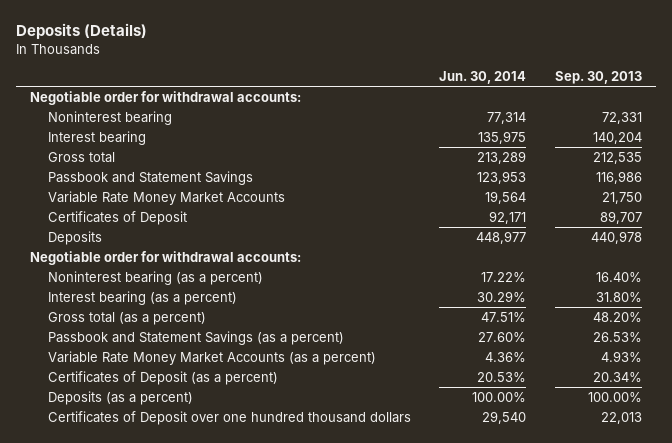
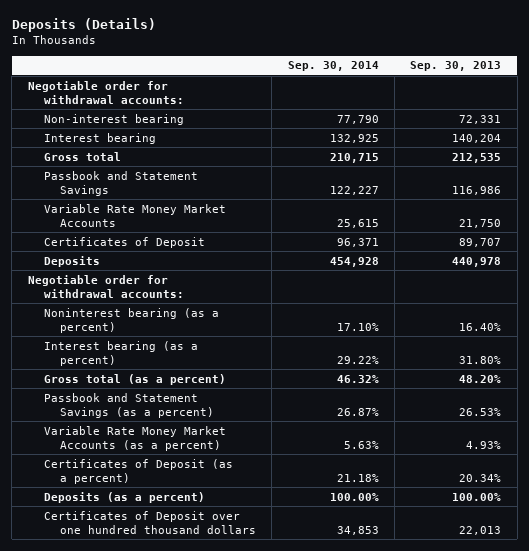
[439,71,527,85] Jun. 30, 2014 -> none
none -> [287,61,379,72] Sep. 30, 2014
[47,110,172,125] Noninterest bearing -> [43,113,184,125] Non-interest bearing

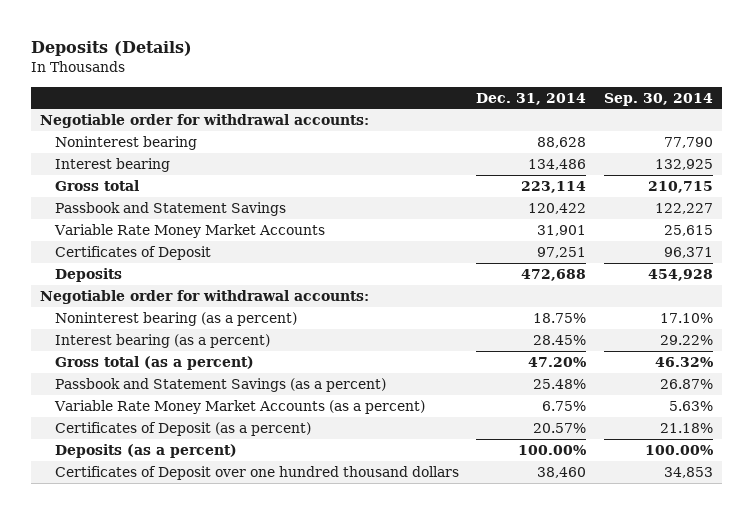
[410,61,502,72] Sep. 30, 2013 -> none
none -> [476,92,587,105] Dec. 31, 2014
[43,113,184,125] Non-interest bearing -> [54,136,197,151] Noninterest bearing

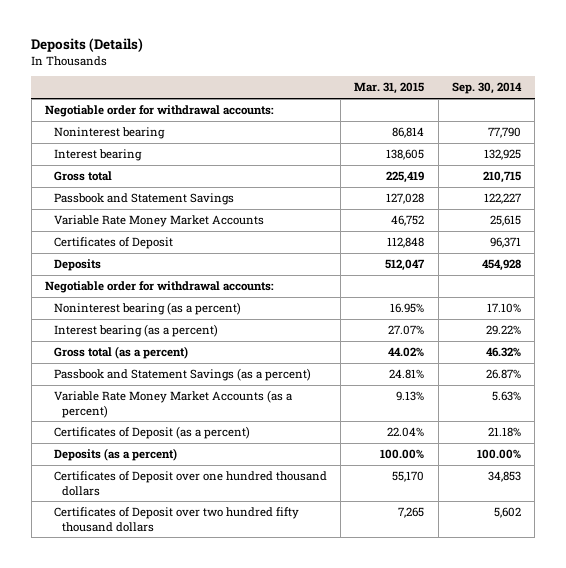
[476,92,587,105] Dec. 31, 2014 -> none
none -> [354,82,425,95] Mar. 31, 2015
none -> [53,506,299,532] Certificates of Deposit over two hundred fifty thousand dollars

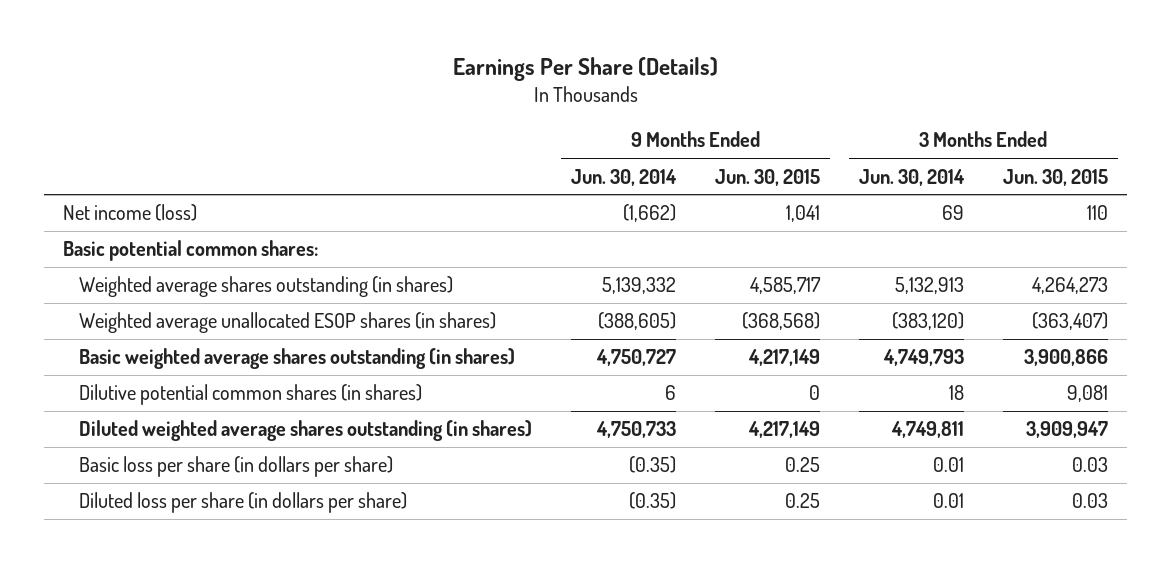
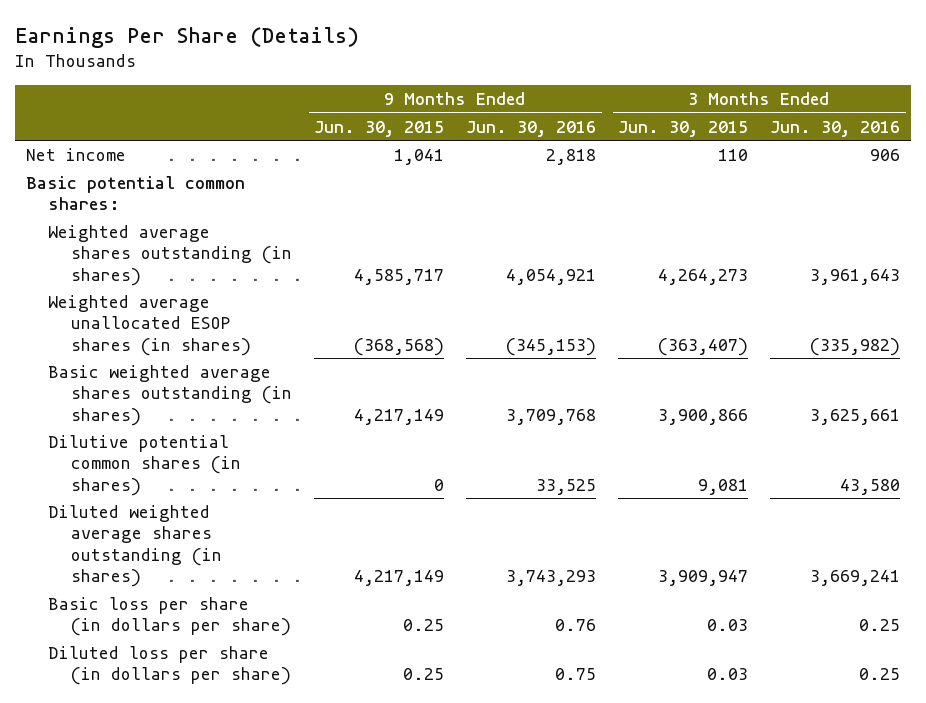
[571,168,678,186] Jun. 30, 2014 -> none
[858,168,965,186] Jun. 30, 2014 -> none
none -> [466,120,597,137] Jun. 30, 2016
none -> [770,120,901,137] Jun. 30, 2016
[63,204,198,222] Net income (loss) -> [25,147,126,161] Net income

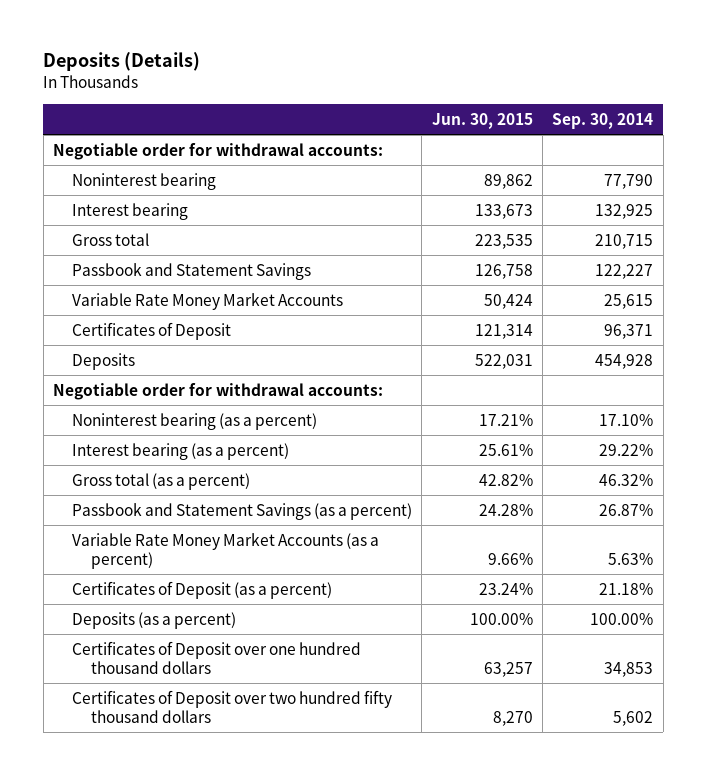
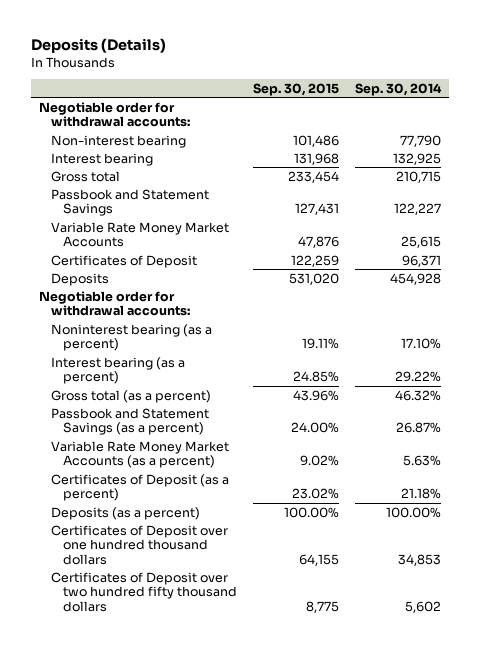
[431,112,533,129] Jun. 30, 2015 -> none
none -> [252,83,339,97] Sep. 30, 2015
[72,172,217,190] Noninterest bearing -> [50,134,186,148] Non-interest bearing

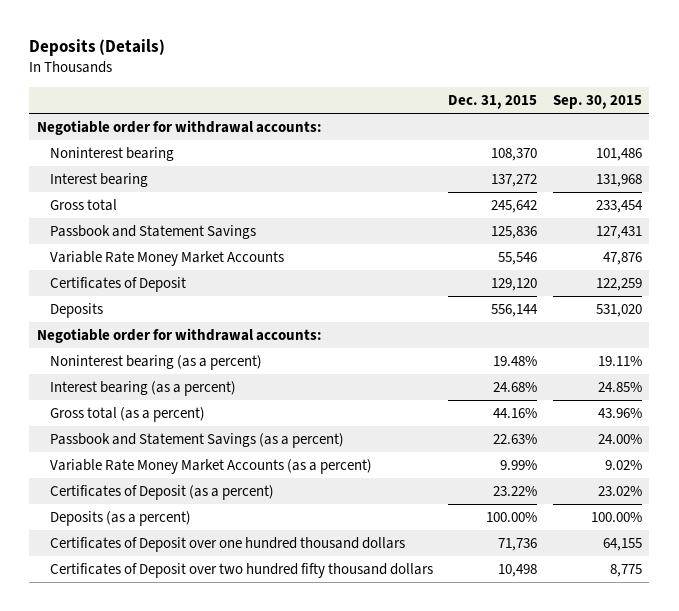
[354,83,442,97] Sep. 30, 2014 -> none
none -> [448,95,538,110] Dec. 31, 2015
[50,134,186,148] Non-interest bearing -> [49,146,174,161] Noninterest bearing

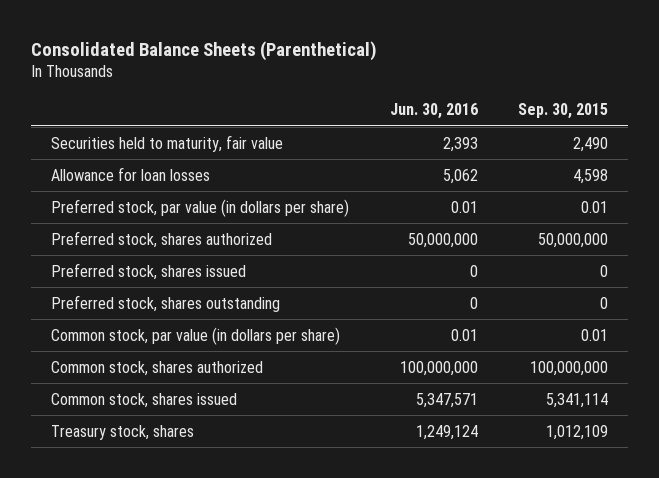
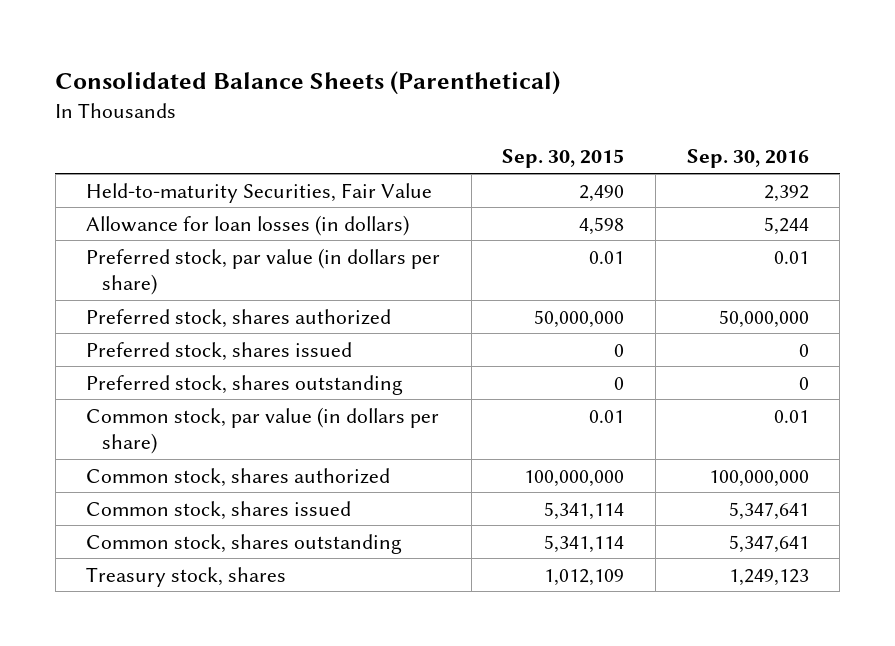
[389,103,478,120] Jun. 30, 2016 -> none
none -> [686,149,809,169] Sep. 30, 2016
[51,134,284,152] Securities held to maturity, fair value -> [86,182,433,203] Held-to-maturity Securities, Fair Value
[51,166,211,181] Allowance for loan losses -> [86,214,410,236] Allowance for loan losses (in dollars)
none -> [86,533,403,554] Common stock, shares outstanding

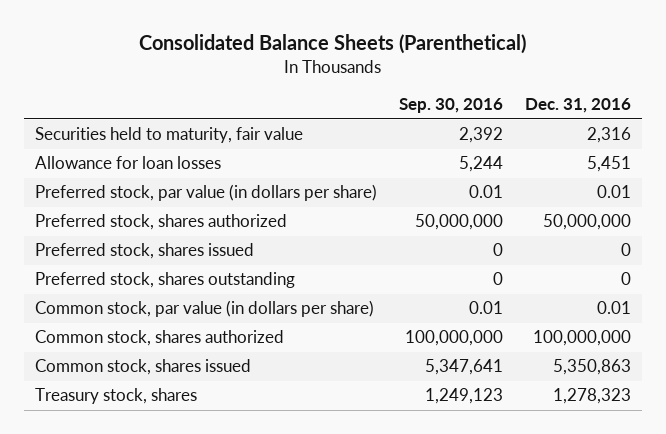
[502,149,625,169] Sep. 30, 2015 -> none
none -> [524,98,631,114] Dec. 31, 2016
[86,182,433,203] Held-to-maturity Securities, Fair Value -> [35,127,304,144] Securities held to maturity, fair value
[86,214,410,236] Allowance for loan losses (in dollars) -> [35,156,222,170] Allowance for loan losses
[86,533,403,554] Common stock, shares outstanding -> none

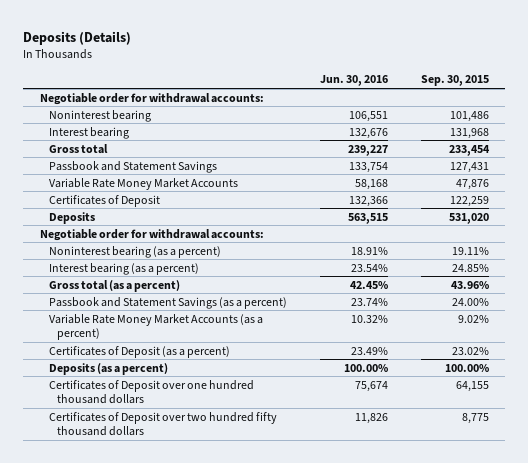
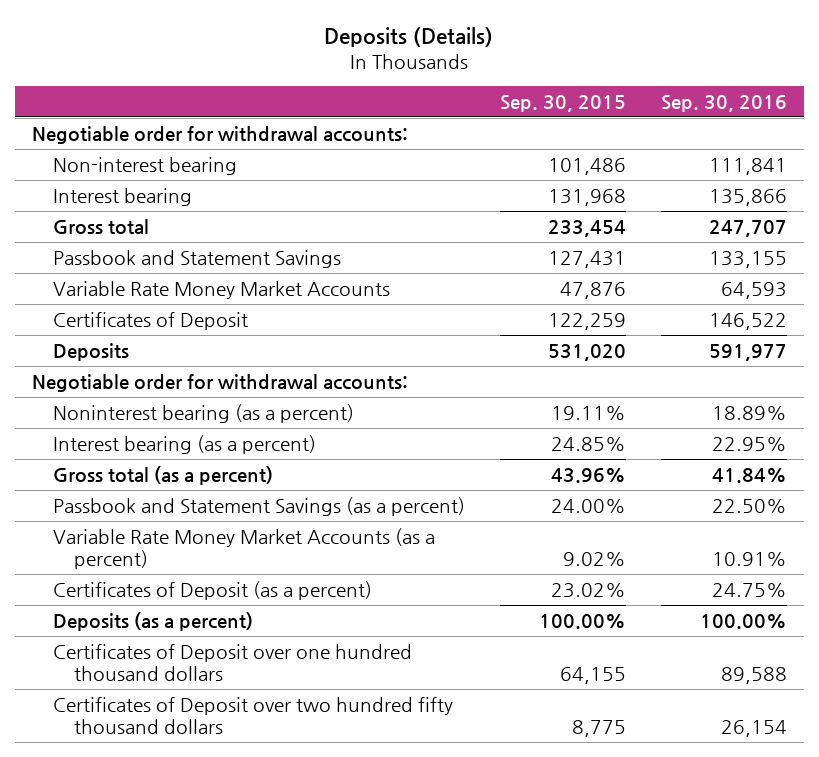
[319,75,388,87] Jun. 30, 2016 -> none
none -> [660,95,787,113] Sep. 30, 2016
[48,109,151,122] Noninterest bearing -> [53,156,238,175] Non-interest bearing

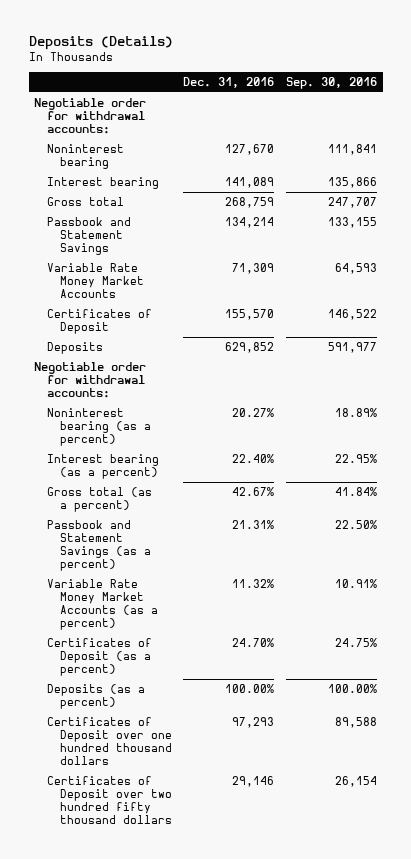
[500,95,627,113] Sep. 30, 2015 -> none
none -> [183,76,275,88] Dec. 31, 2016
[53,156,238,175] Non-interest bearing -> [47,144,125,170] Noninterest bearing

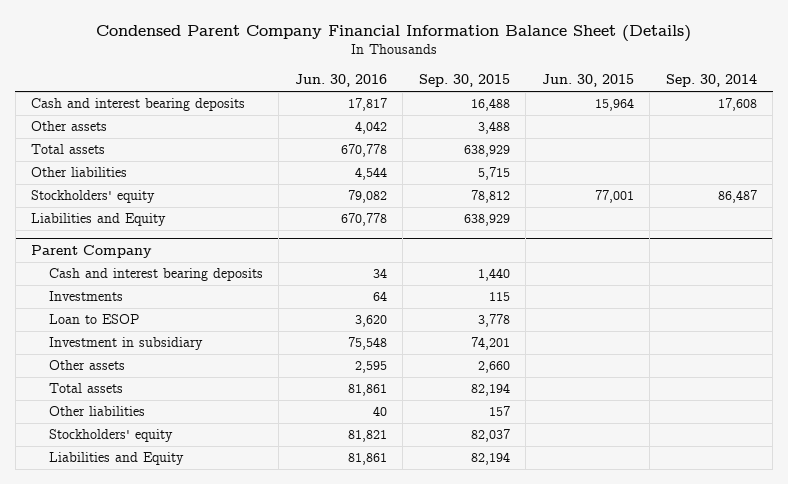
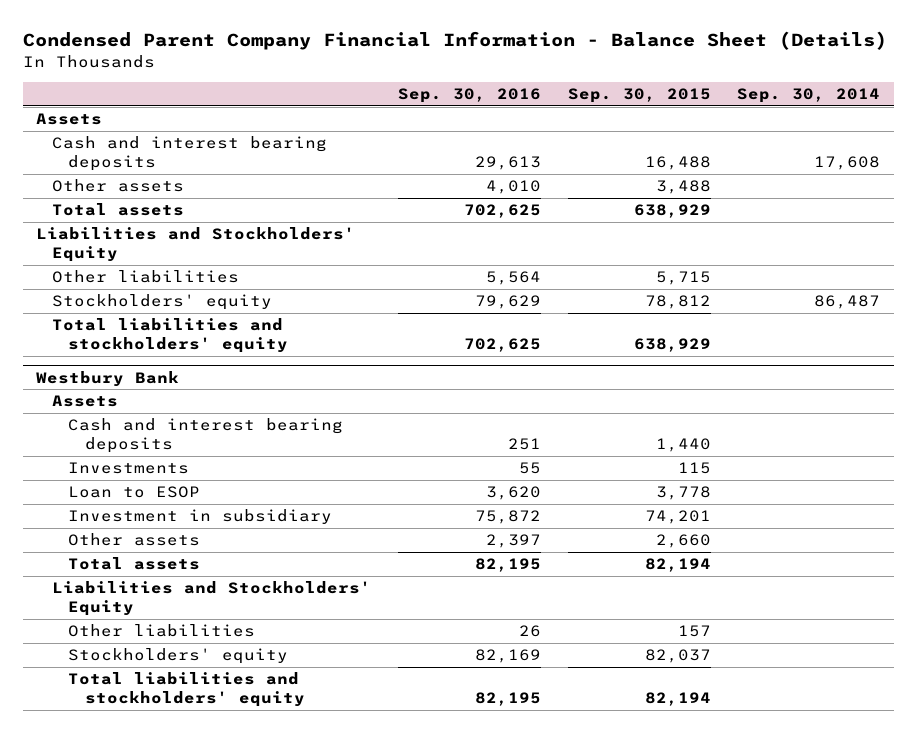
[96,25,692,43] Condensed Parent Company Financial Information Balance Sheet (Details) -> [22,31,887,51] Condensed Parent Company Financial Information - Balance Sheet (Details)
[294,74,387,88] Jun. 30, 2016 -> none
[541,74,634,88] Jun. 30, 2015 -> none
none -> [397,88,541,104] Sep. 30, 2016
none -> [36,113,103,126] Assets
none -> [36,227,356,262] Liabilities and Stockholders' Equity
[31,213,167,227] Liabilities and Equity -> [52,318,289,353] Total liabilities and stockholders' equity
[31,244,153,258] Parent Company -> [36,370,180,387] Westbury Bank
none -> [52,395,119,408] Assets
none -> [52,581,372,616] Liabilities and Stockholders' Equity
[48,452,184,466] Liabilities and Equity -> [68,672,305,707] Total liabilities and stockholders' equity

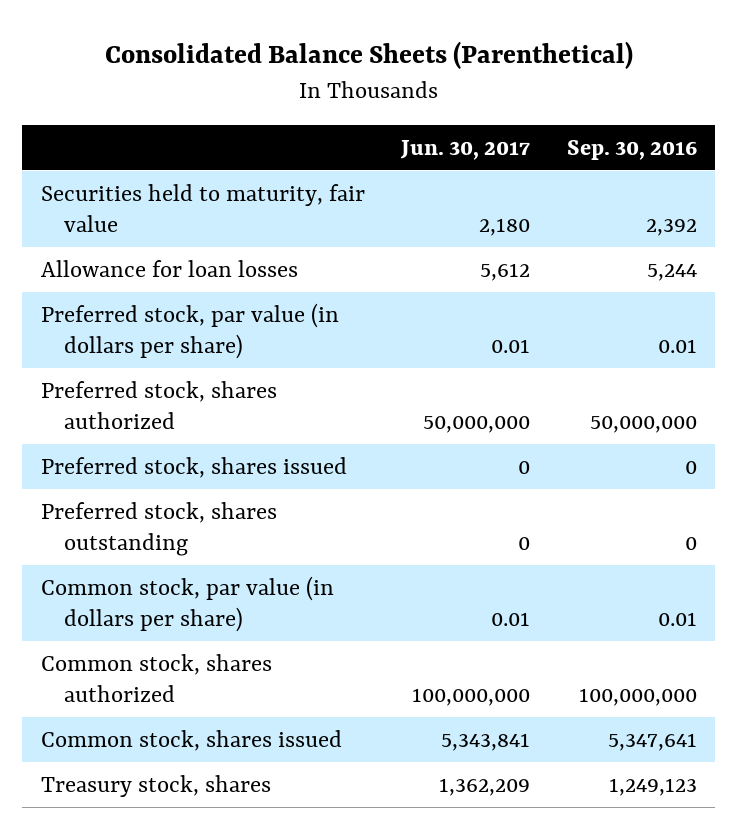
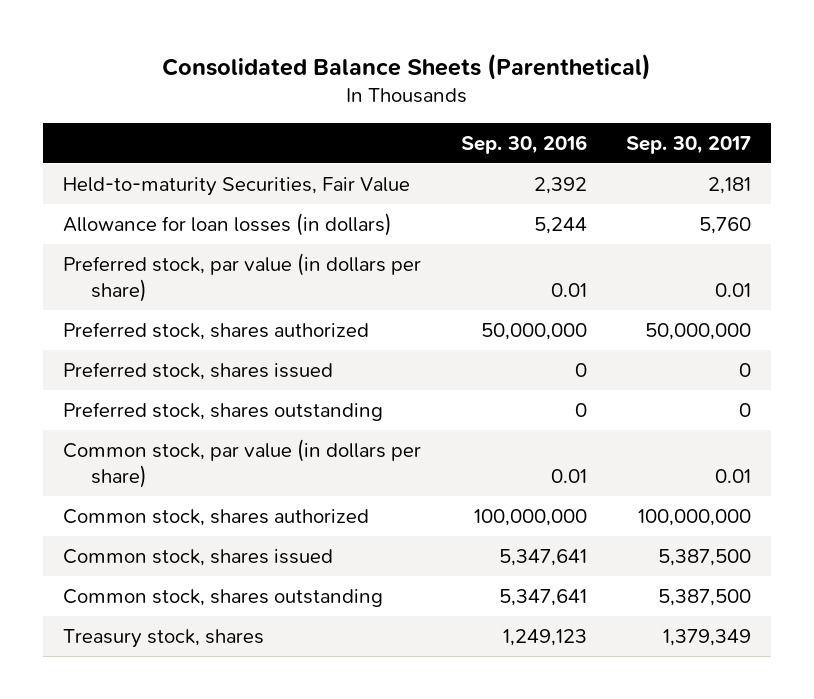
[400,139,531,160] Jun. 30, 2017 -> none
none -> [626,135,752,154] Sep. 30, 2017
[40,184,365,232] Securities held to maturity, fair value -> [62,176,410,196] Held-to-maturity Securities, Fair Value
[40,260,298,278] Allowance for loan losses -> [62,212,392,236] Allowance for loan losses (in dollars)
none -> [62,588,383,607] Common stock, shares outstanding

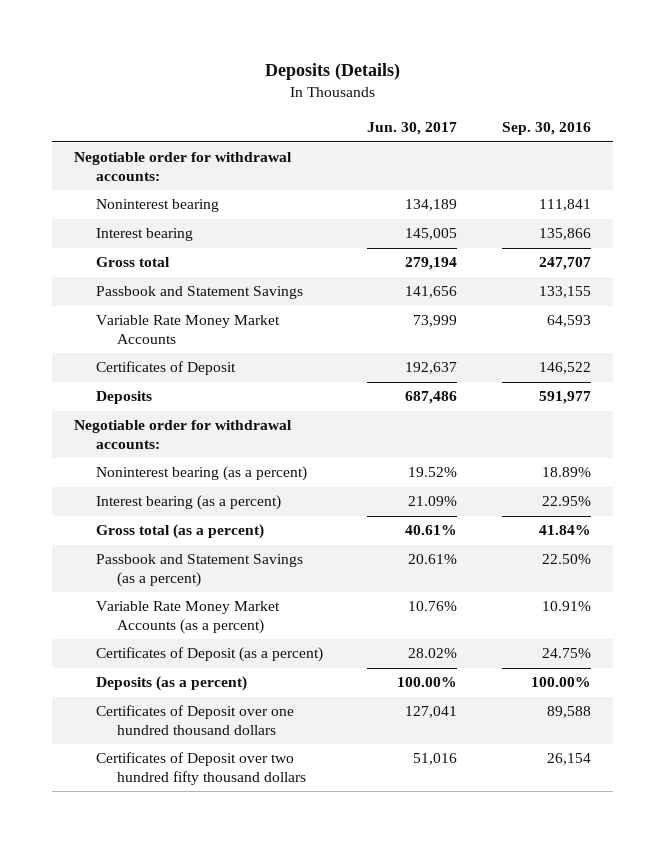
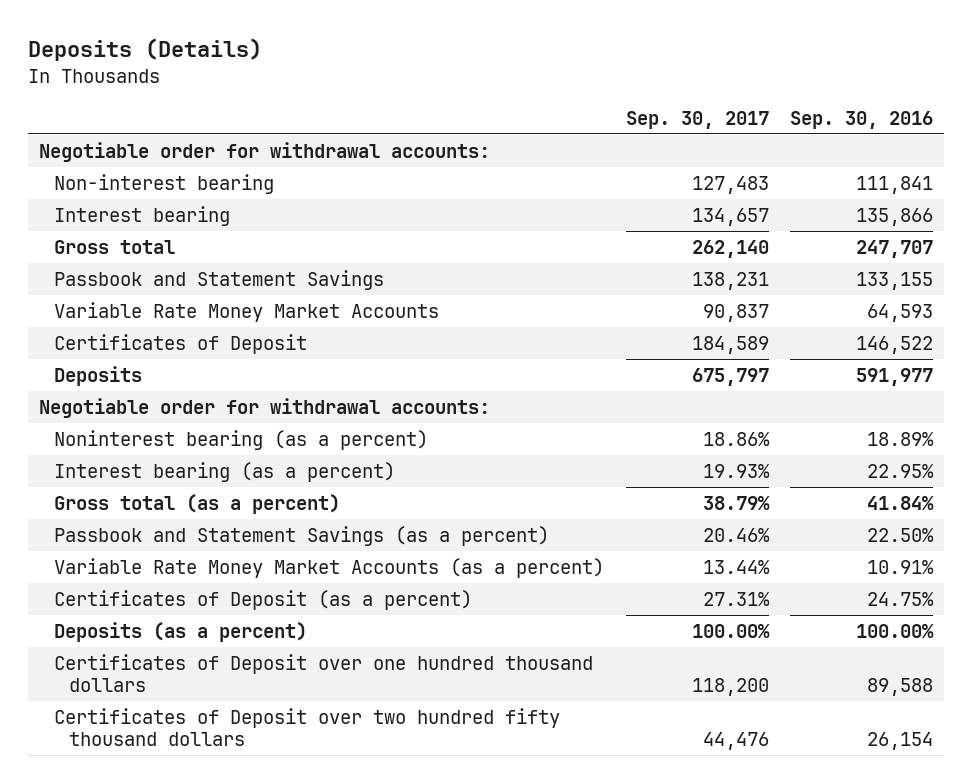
[367,122,458,136] Jun. 30, 2017 -> none
none -> [625,110,769,129] Sep. 30, 2017
[95,199,219,213] Noninterest bearing -> [54,173,275,194] Non-interest bearing

